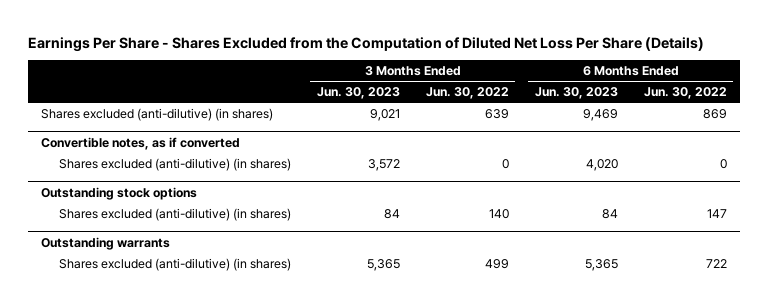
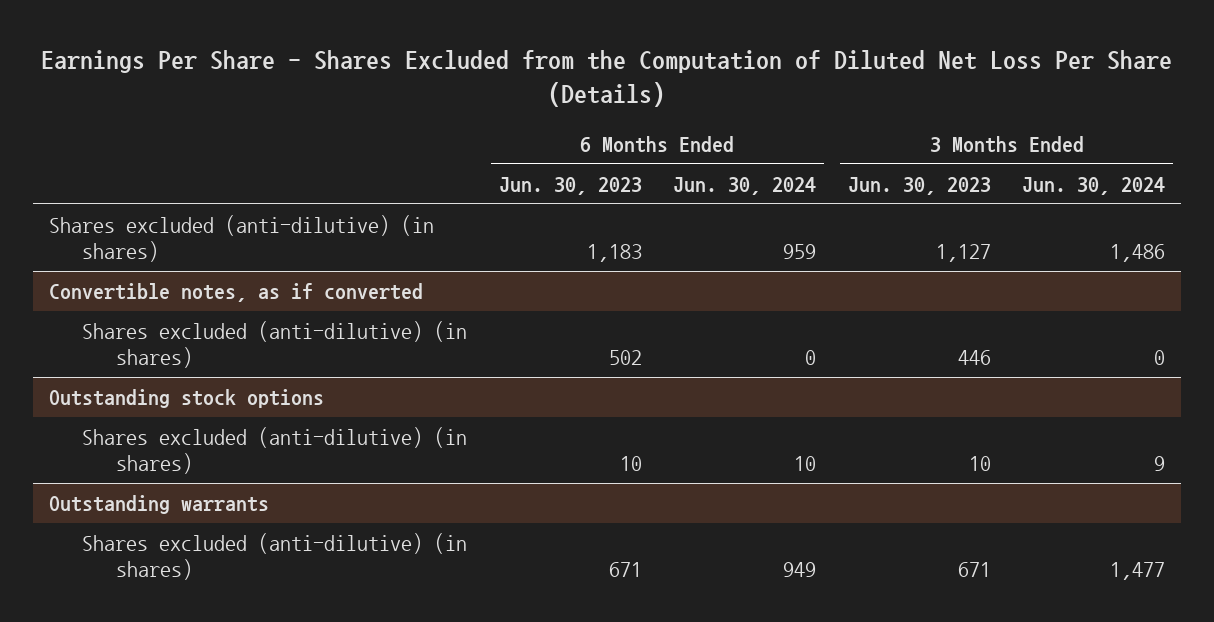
[425,87,509,100] Jun. 30, 2022 -> none
[643,87,727,100] Jun. 30, 2022 -> none
none -> [673,176,817,195] Jun. 30, 2024
none -> [1022,176,1166,195] Jun. 30, 2024
[369,108,400,121] 9,021 -> [935,244,991,263] 1,127
[582,108,618,121] 9,469 -> [586,244,642,263] 1,183
[367,158,400,171] 3,572 -> [957,350,991,366] 446
[585,158,618,171] 4,020 -> [608,350,642,366] 502
[383,208,400,219] 84 -> [968,456,991,472] 10
[601,208,618,219] 84 -> [619,456,642,472] 10
[366,258,400,271] 5,365 -> [957,562,991,578] 671
[584,258,618,271] 5,365 -> [608,562,642,578] 671

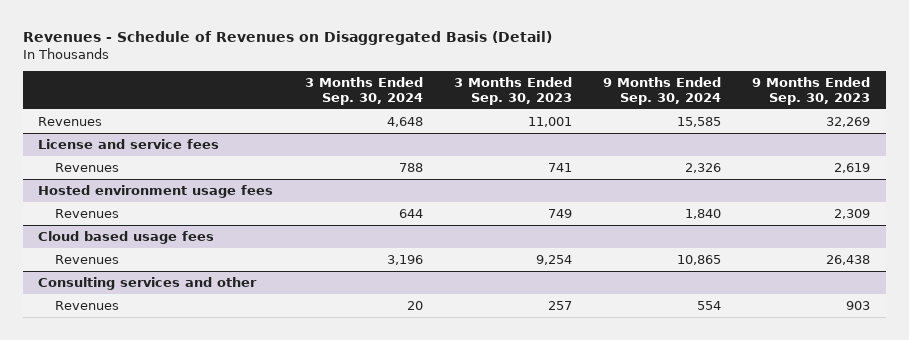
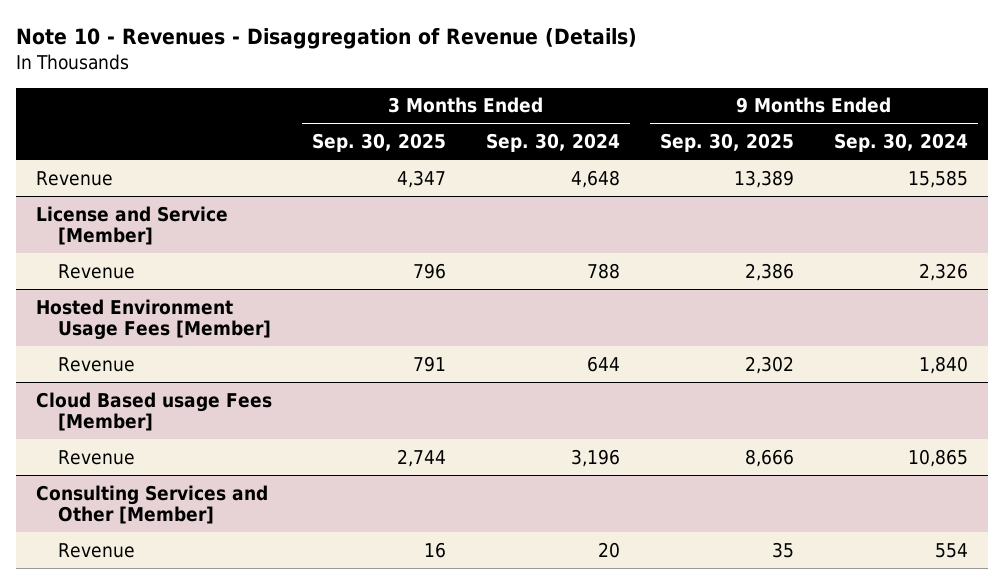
[22,30,552,45] Revenues - Schedule of Revenues on Disaggregated Basis (Detail) -> [15,28,637,50] Note 10 - Revenues - Disaggregation of Revenue (Details)
[453,76,572,105] 3 Months Ended Sep. 30, 2023 -> none
[752,76,871,105] 9 Months Ended Sep. 30, 2023 -> none
none -> [312,133,447,153] Sep. 30, 2025
none -> [660,133,795,153] Sep. 30, 2025
[38,116,103,126] Revenues -> [35,170,113,186] Revenue
[38,138,220,149] License and service fees -> [35,205,228,246] License and Service [Member]
[55,162,120,172] Revenues -> [57,263,135,279] Revenue
[38,184,274,198] Hosted environment usage fees -> [35,298,271,341] Hosted Environment Usage Fees [Member]
[55,208,120,218] Revenues -> [57,356,135,372] Revenue
[38,230,215,244] Cloud based usage fees -> [35,391,272,432] Cloud Based usage Fees [Member]
[55,254,120,264] Revenues -> [57,449,135,465] Revenue
[38,276,258,290] Consulting services and other -> [35,484,268,525] Consulting Services and Other [Member]
[55,300,120,310] Revenues -> [57,542,135,558] Revenue

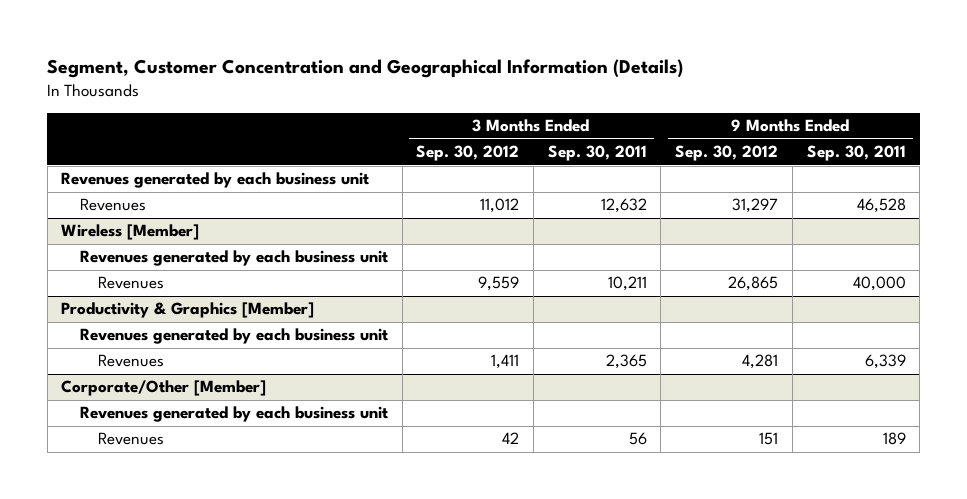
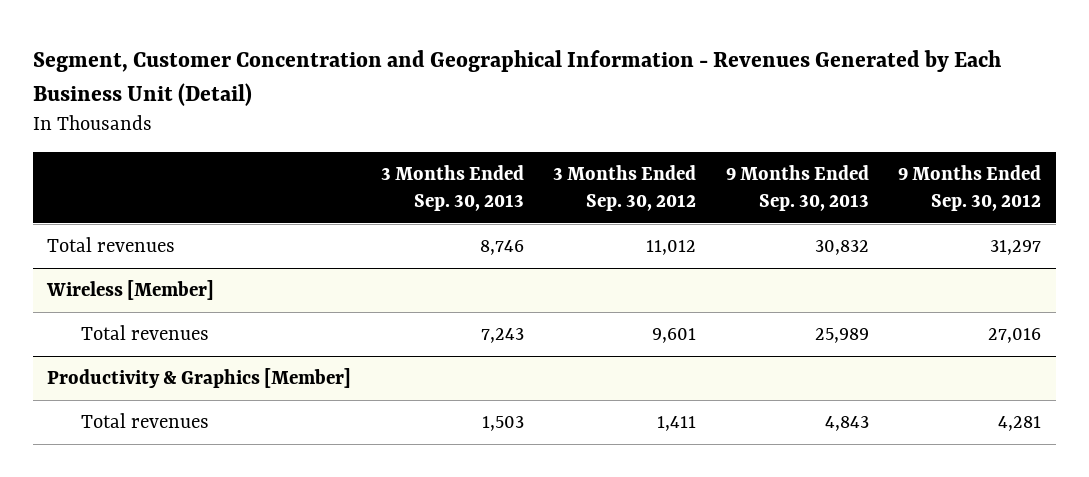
[47,59,684,79] Segment, Customer Concentration and Geographical Information (Details) -> [32,49,1001,106] Segment, Customer Concentration and Geographical Information - Revenues Generated by Each Business Unit (Detail)
[547,145,647,162] Sep. 30, 2011 -> none
[806,145,906,162] Sep. 30, 2011 -> none
none -> [380,164,524,211] 3 Months Ended Sep. 30, 2013
none -> [725,164,869,211] 9 Months Ended Sep. 30, 2013
[61,172,370,189] Revenues generated by each business unit -> none
[79,198,146,212] Revenues -> [47,237,176,253] Total revenues
[79,250,388,267] Revenues generated by each business unit -> none
[98,276,165,290] Revenues -> [80,325,209,341] Total revenues
[478,276,520,292] 9,559 -> [652,328,697,344] 9,601
[728,276,779,292] 26,865 -> [988,328,1042,344] 27,016
[79,328,388,345] Revenues generated by each business unit -> none
[61,380,267,397] Corporate/Other [Member] -> none
[79,406,388,423] Revenues generated by each business unit -> none
[98,432,165,446] Revenues -> none
[98,354,165,368] Revenues -> [80,413,209,429] Total revenues

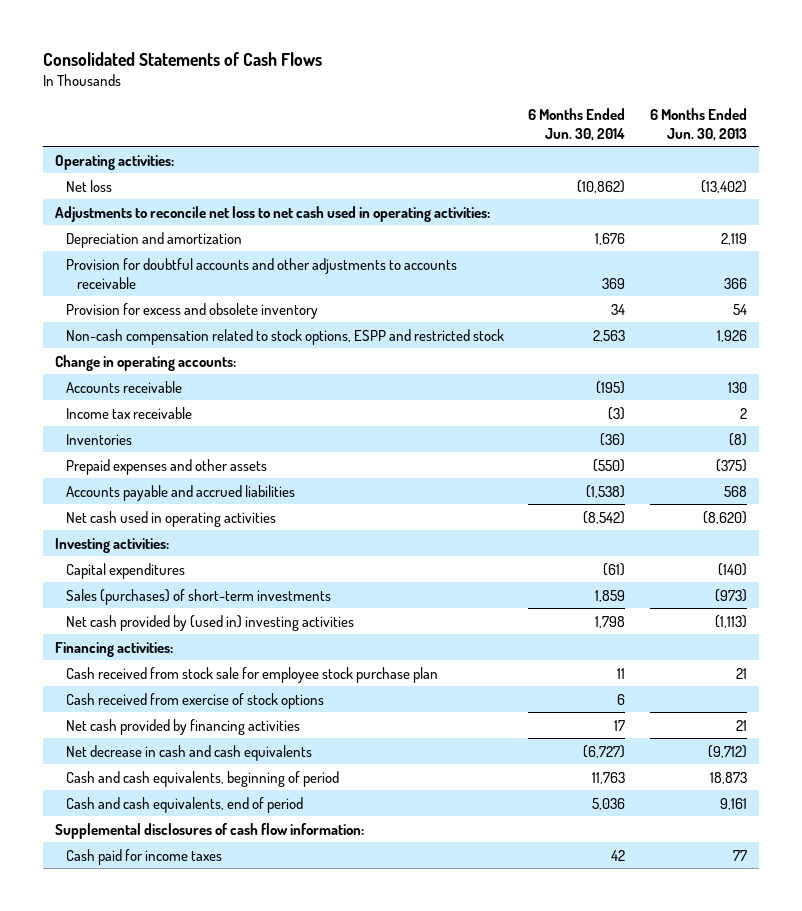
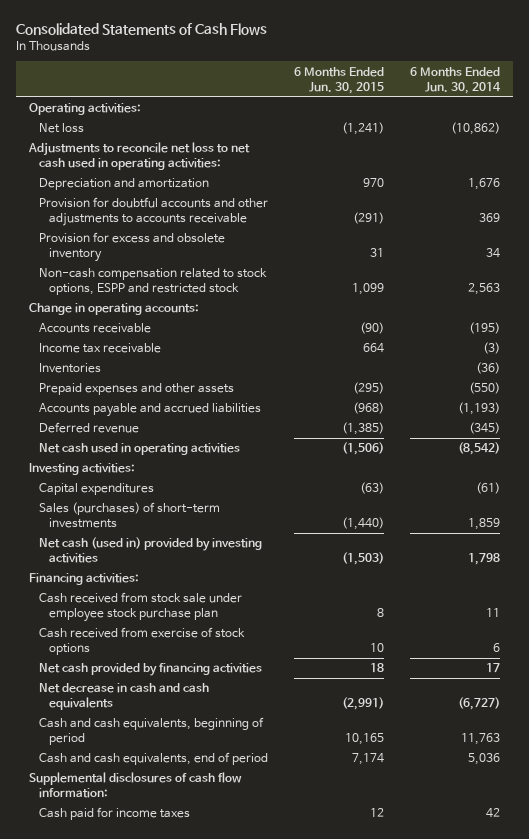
[650,107,748,141] 6 Months Ended Jun. 30, 2013 -> none
none -> [294,66,385,94] 6 Months Ended Jun. 30, 2015
[586,484,626,498] (1,538) -> [458,402,501,416] (1,193)
none -> [38,422,139,434] Deferred revenue
[65,614,354,631] Net cash provided by (used in) investing activities -> [38,537,262,564] Net cash (used in) provided by investing activities
[65,666,438,683] Cash received from stock sale for employee stock purchase plan -> [38,592,242,623] Cash received from stock sale under employee stock purchase plan

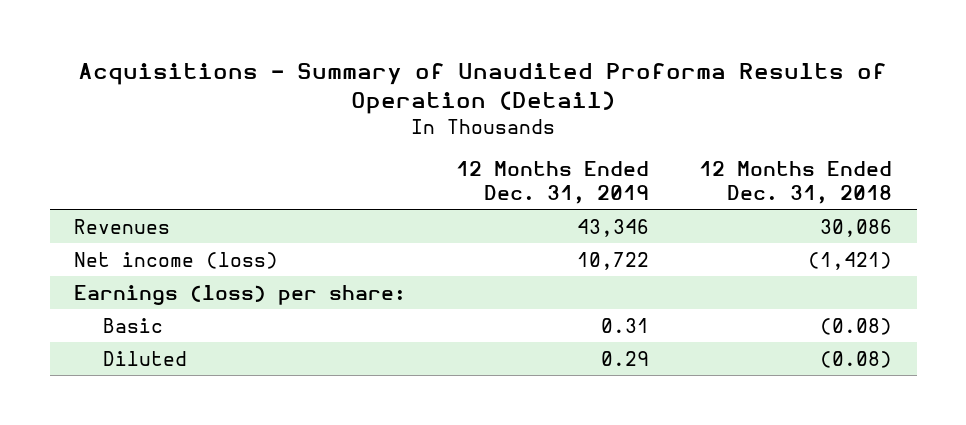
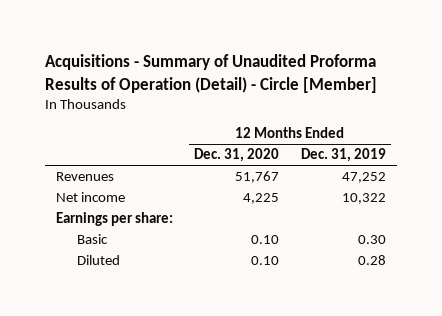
[78,62,888,115] Acquisitions - Summary of Unaudited Proforma Results of Operation (Detail) -> [45,54,378,93] Acquisitions - Summary of Unaudited Proforma Results of Operation (Detail) - Circle [Member]
[698,161,892,204] 12 Months Ended Dec. 31, 2018 -> none
none -> [194,148,280,163] Dec. 31, 2020
[577,218,650,237] 43,346 -> [341,172,386,184] 47,252
[74,251,279,269] Net income (loss) -> [55,192,125,203] Net income
[577,251,650,270] 10,722 -> [341,193,386,205] 10,322
[74,284,407,305] Earnings (loss) per share: -> [55,212,173,227] Earnings per share:
[601,317,650,333] 0.31 -> [357,235,386,245] 0.30
[601,350,650,366] 0.29 -> [357,255,386,266] 0.28

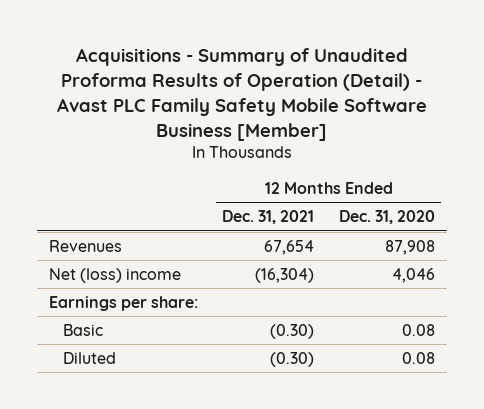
[45,54,378,93] Acquisitions - Summary of Unaudited Proforma Results of Operation (Detail) - Circle [Member] -> [56,47,427,141] Acquisitions - Summary of Unaudited Proforma Results of Operation (Detail) - Avast PLC Family Safety Mobile Software Business [Member]
[300,148,386,163] Dec. 31, 2019 -> none
none -> [222,210,315,225] Dec. 31, 2021
[235,171,280,184] 51,767 -> [384,239,435,255] 87,908
[55,192,125,203] Net income -> [49,267,182,283] Net (loss) income
[243,193,280,205] 4,225 -> [391,267,435,283] 4,046
[251,235,280,245] 0.10 -> [401,323,435,336] 0.08
[251,256,280,266] 0.10 -> [401,351,435,364] 0.08

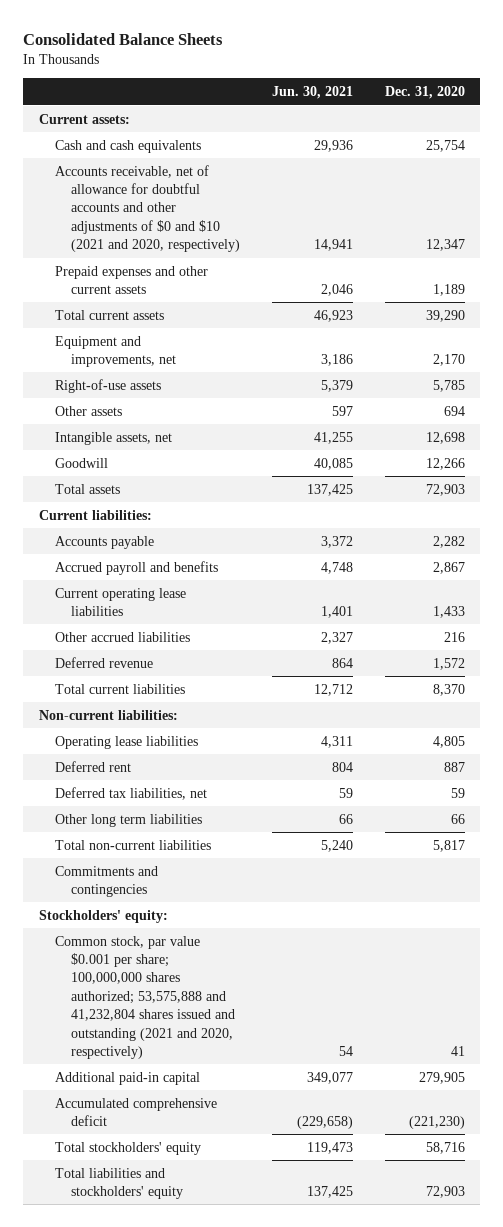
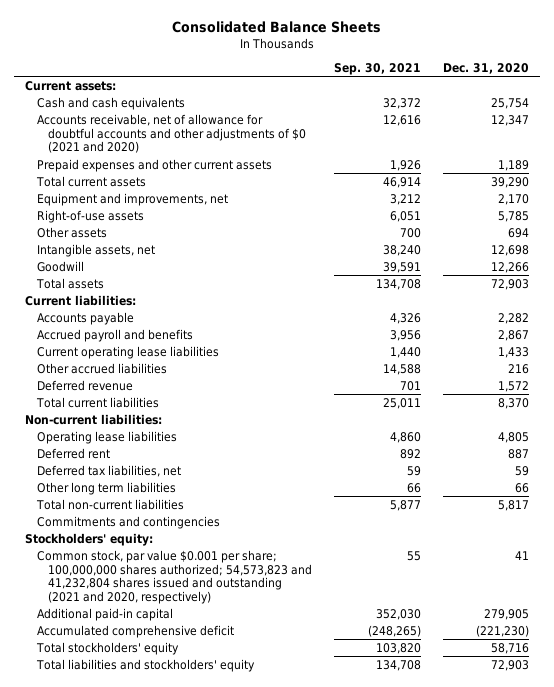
[271,86,353,100] Jun. 30, 2021 -> none
none -> [334,63,422,76] Sep. 30, 2021
[54,164,240,253] Accounts receivable, net of allowance for doubtful accounts and other adjustments of $0 and $10 (2021 and 2020, respectively) -> [36,113,307,154] Accounts receivable, net of allowance for doubtful accounts and other adjustments of $0 (2021 and 2020)
[54,935,235,1059] Common stock, par value $0.001 per share; 100,000,000 shares authorized; 53,575,888 and 41,232,804 shares issued and outstanding (2021 and 2020, respectively) -> [36,549,313,605] Common stock, par value $0.001 per share; 100,000,000 shares authorized; 54,573,823 and 41,232,804 shares issued and outstanding (2021 and 2020, respectively)

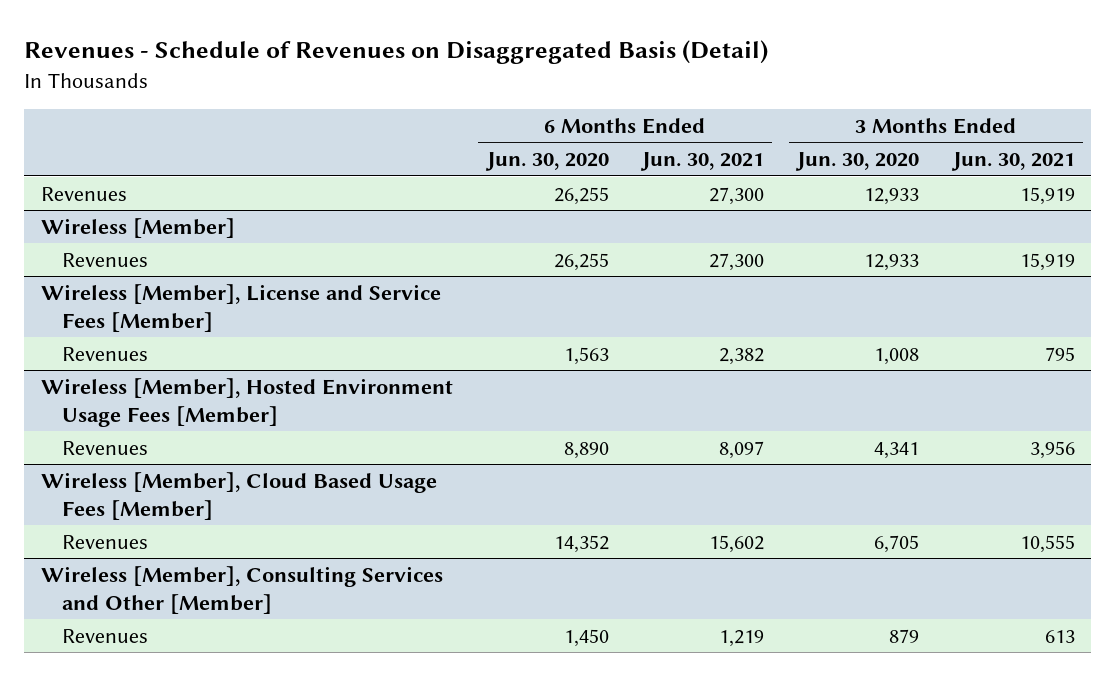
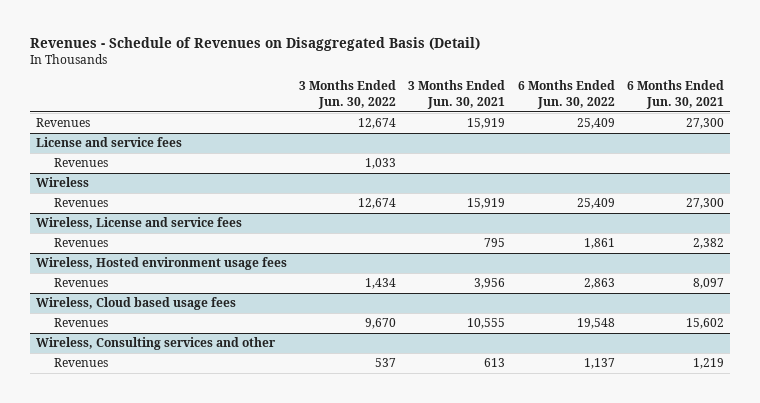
[484,152,609,172] Jun. 30, 2020 -> none
[795,152,920,172] Jun. 30, 2020 -> none
none -> [299,80,397,109] 3 Months Ended Jun. 30, 2022
none -> [517,80,615,109] 6 Months Ended Jun. 30, 2022
none -> [35,137,182,148] License and service fees
none -> [54,158,109,168] Revenues
[41,217,236,238] Wireless [Member] -> [35,177,89,188] Wireless
[41,283,442,332] Wireless [Member], License and Service Fees [Member] -> [35,217,242,230] Wireless, License and service fees
[41,377,454,427] Wireless [Member], Hosted Environment Usage Fees [Member] -> [35,257,287,271] Wireless, Hosted environment usage fees
[41,471,438,520] Wireless [Member], Cloud Based Usage Fees [Member] -> [35,297,236,311] Wireless, Cloud based usage fees
[41,565,444,614] Wireless [Member], Consulting Services and Other [Member] -> [35,337,276,351] Wireless, Consulting services and other

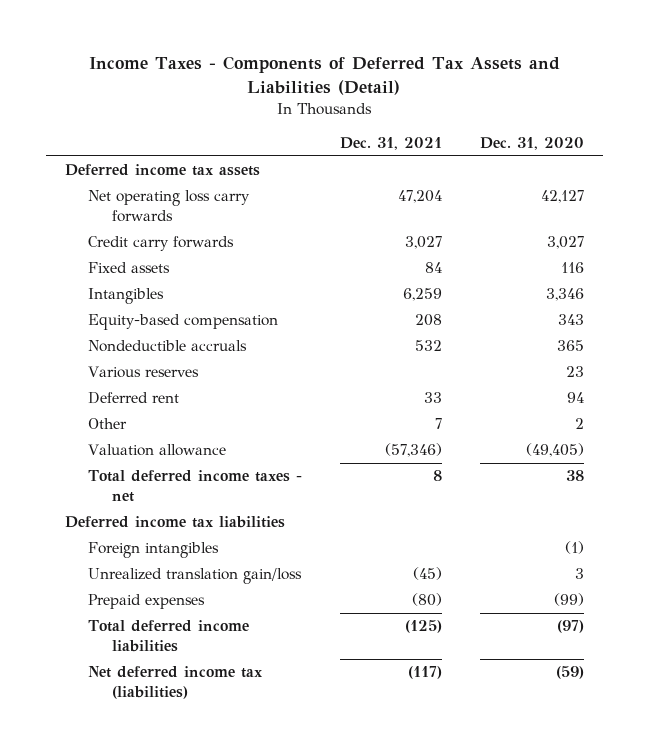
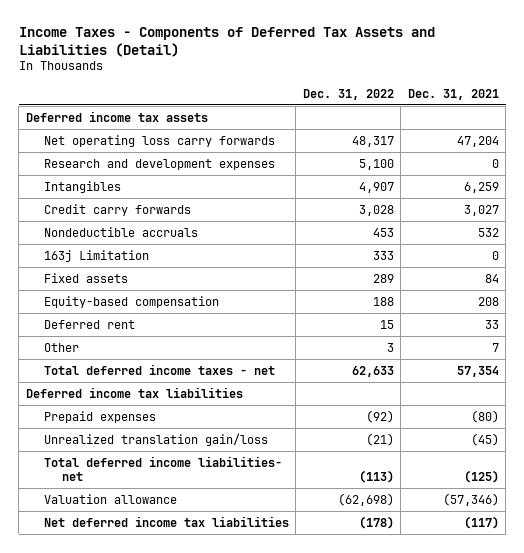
[480,136,585,150] Dec. 31, 2020 -> none
none -> [302,88,394,100] Dec. 31, 2022
none -> [43,158,275,170] Research and development expenses
[88,288,165,305] Intangibles -> [43,180,121,193] Intangibles
[88,340,248,353] Nondeductible accruals -> [43,226,198,237] Nondeductible accruals
none -> [43,249,149,262] 163j Limitation
[88,366,200,379] Various reserves -> none
[433,470,443,482] 8 -> [456,365,499,377] 57,354
[88,542,220,559] Foreign intangibles -> none
[88,568,303,585] Unrealized translation gain/loss -> [43,432,268,446] Unrealized translation gain/loss
[88,620,250,653] Total deferred income liabilities -> [43,455,282,481] Total deferred income liabilities- net
[88,444,227,457] Valuation allowance -> [43,493,177,504] Valuation allowance
[88,666,264,700] Net deferred income tax (liabilities) -> [43,515,289,527] Net deferred income tax liabilities

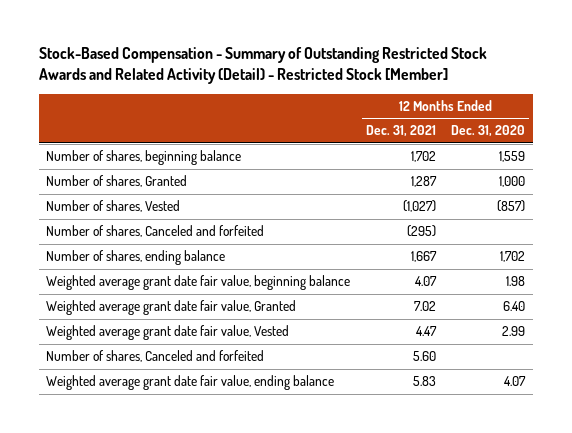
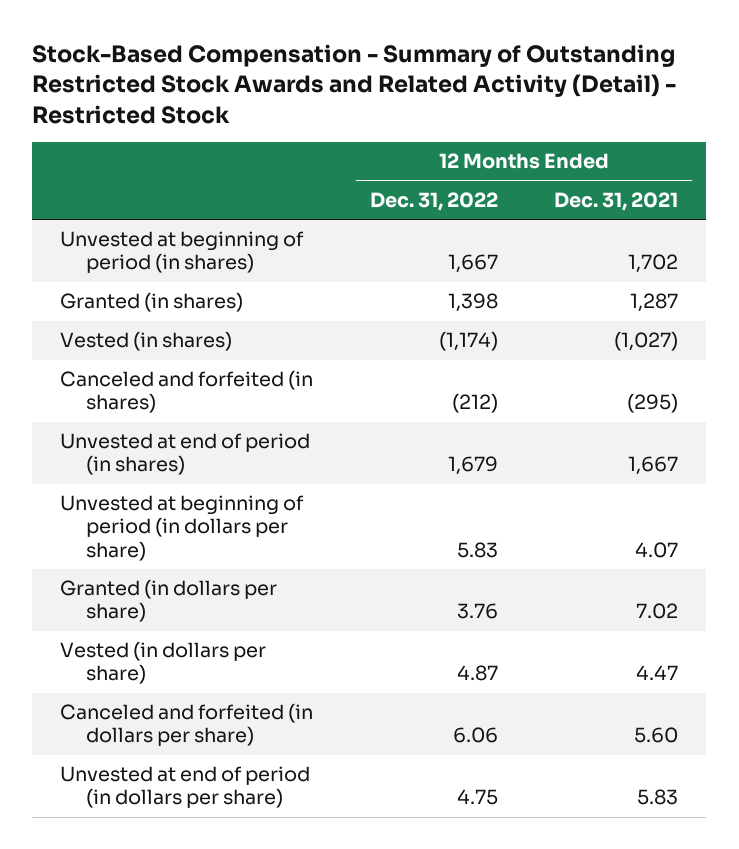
[38,47,487,85] Stock-Based Compensation - Summary of Outstanding Restricted Stock Awards and Related Activity (Detail) - Restricted Stock [Member] -> [32,44,677,124] Stock-Based Compensation - Summary of Outstanding Restricted Stock Awards and Related Activity (Detail) - Restricted Stock
[451,125,526,138] Dec. 31, 2020 -> none
none -> [369,191,498,211] Dec. 31, 2022
[46,150,242,166] Number of shares, beginning balance -> [60,231,305,274] Unvested at beginning of period (in shares)
[46,175,188,188] Number of shares, Granted -> [60,292,244,313] Granted (in shares)
[46,200,181,213] Number of shares, Vested -> [60,331,233,352] Vested (in shares)
[46,225,265,238] Number of shares, Canceled and forfeited -> [60,370,314,414] Canceled and forfeited (in shares)
[46,250,226,266] Number of shares, ending balance -> [60,433,311,476] Unvested at end of period (in shares)
[46,275,351,291] Weighted average grant date fair value, beginning balance -> [60,495,305,561] Unvested at beginning of period (in dollars per share)
[46,300,297,316] Weighted average grant date fair value, Granted -> [60,579,278,623] Granted (in dollars per share)
[46,325,290,341] Weighted average grant date fair value, Vested -> [60,641,267,685] Vested (in dollars per share)
[46,350,265,363] Number of shares, Canceled and forfeited -> [60,703,314,747] Canceled and forfeited (in dollars per share)
[46,375,335,391] Weighted average grant date fair value, ending balance -> [60,766,311,809] Unvested at end of period (in dollars per share)

